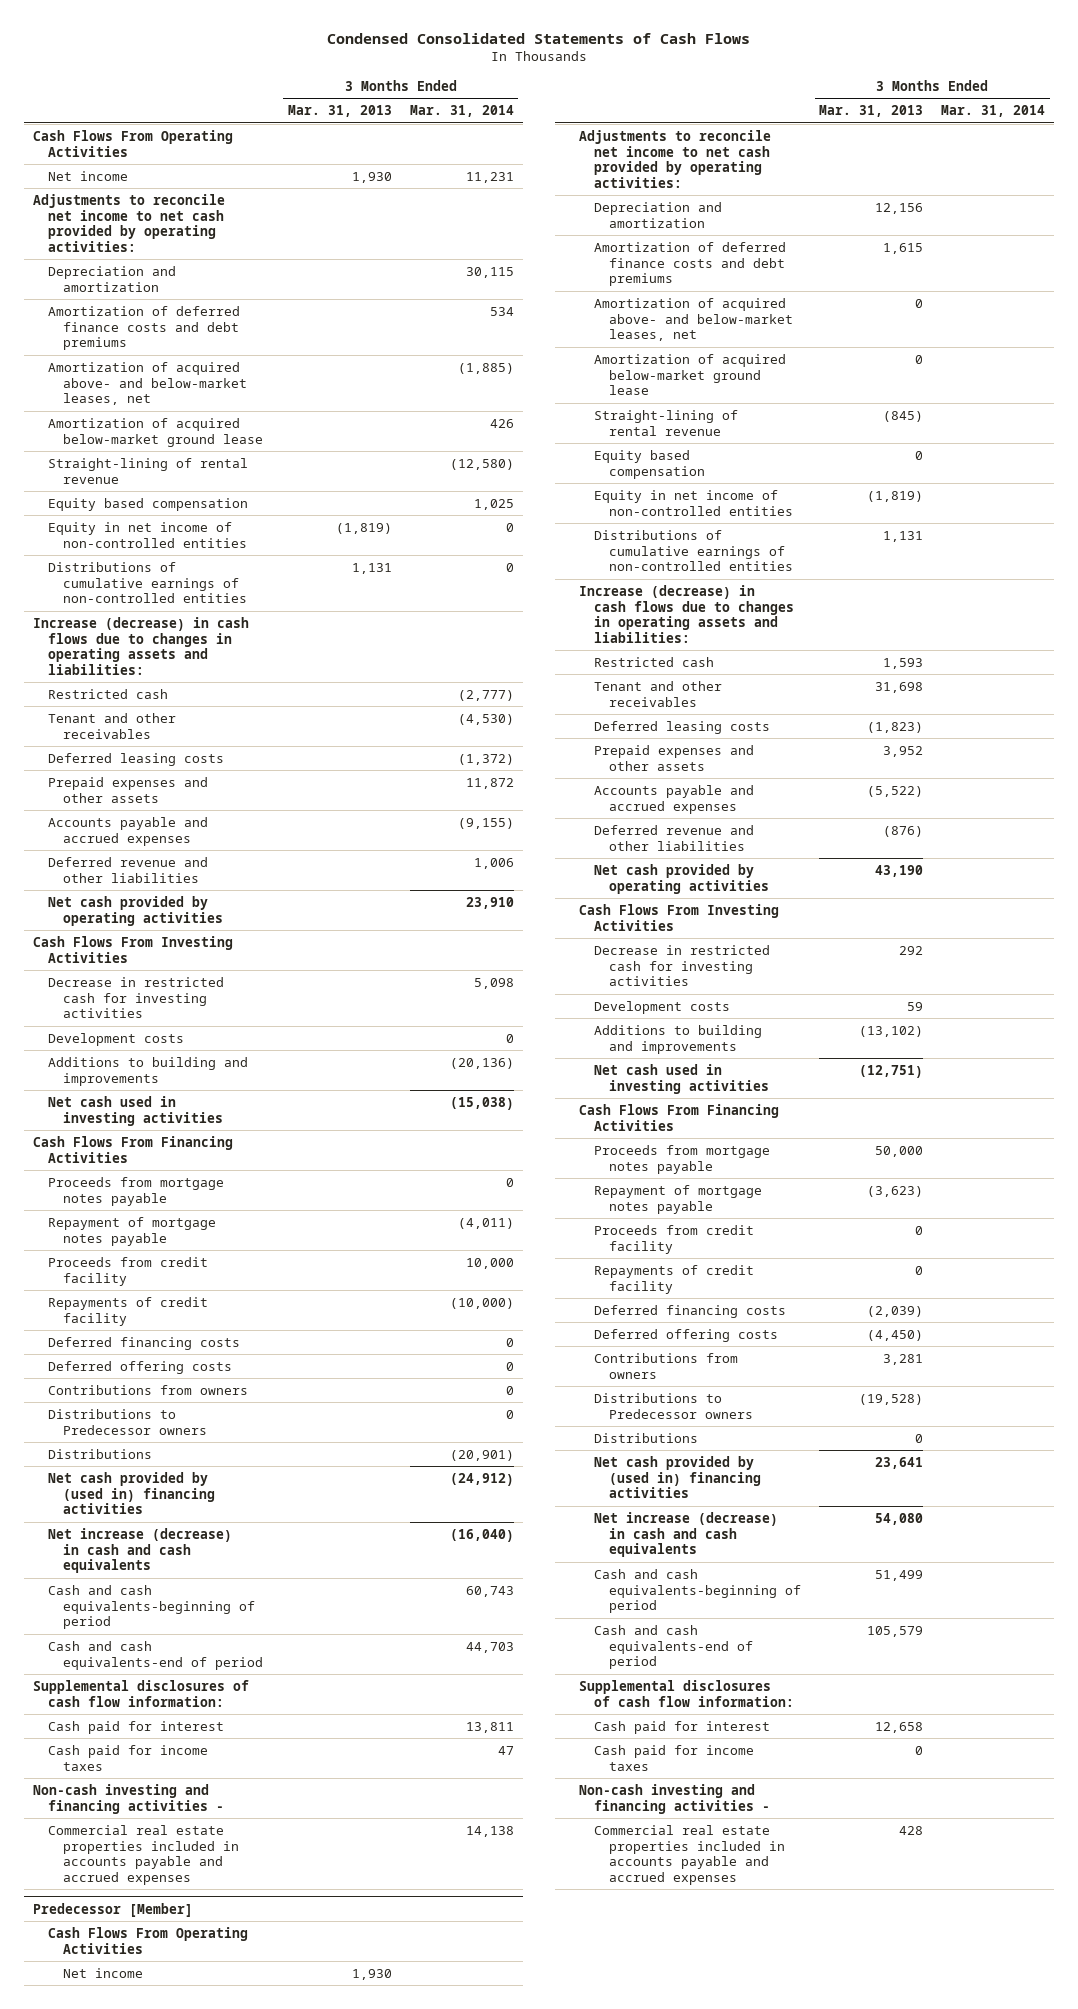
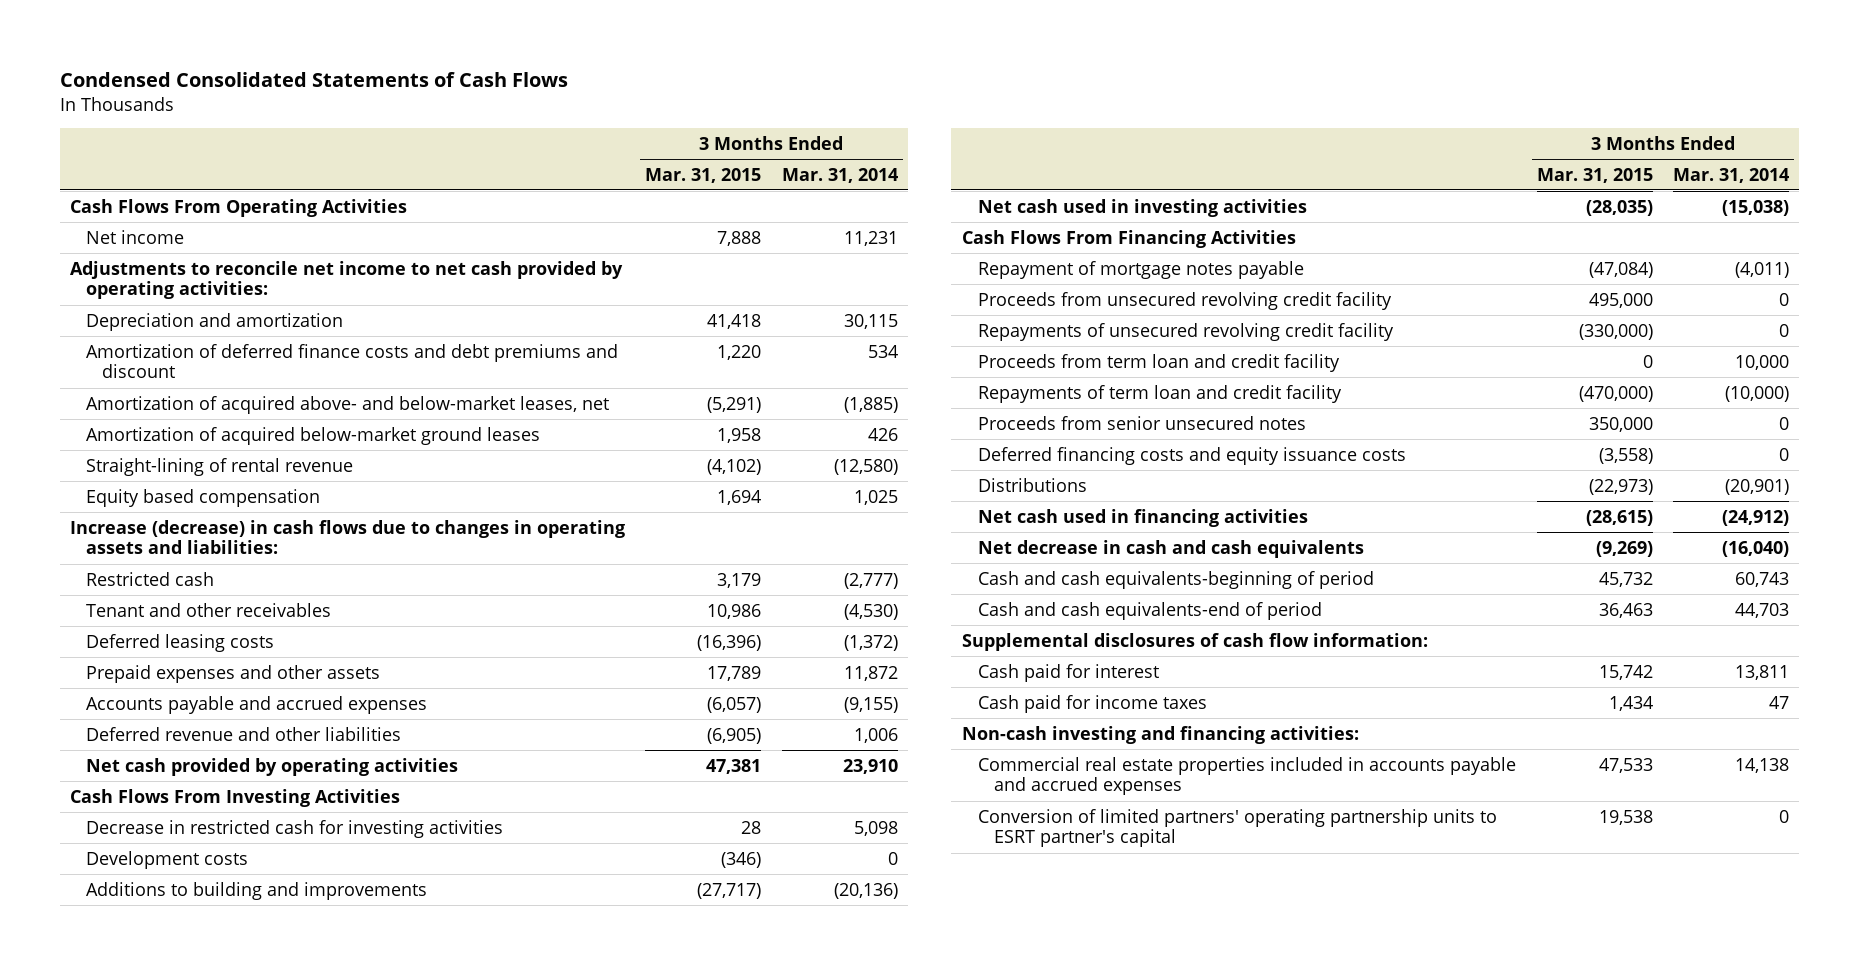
[287,105,392,118] Mar. 31, 2013 -> none
none -> [645,167,762,183] Mar. 31, 2015
[47,305,240,351] Amortization of deferred finance costs and debt premiums -> [86,343,619,379] Amortization of deferred finance costs and debt premiums and discount
[47,417,263,447] Amortization of acquired below-market ground lease -> [86,426,541,445] Amortization of acquired below-market ground leases
[47,521,247,548] Equity in net income of non-controlled entities -> none
[47,561,247,604] Distributions of cumulative earnings of non-controlled entities -> none
[47,1176,224,1206] Proceeds from mortgage notes payable -> none
[47,1360,232,1374] Deferred offering costs -> none
[47,1384,248,1395] Contributions from owners -> none
[47,1408,207,1435] Distributions to Predecessor owners -> none
none -> [977,291,1392,310] Proceeds from unsecured revolving credit facility
none -> [977,322,1394,341] Repayments of unsecured revolving credit facility
[47,1256,208,1286] Proceeds from credit facility -> [977,353,1340,372] Proceeds from term loan and credit facility
[47,1296,208,1326] Repayments of credit facility -> [977,384,1342,403] Repayments of term loan and credit facility
none -> [977,415,1306,430] Proceeds from senior unsecured notes
[47,1336,240,1350] Deferred financing costs -> [977,446,1406,465] Deferred financing costs and equity issuance costs
[47,1471,215,1515] Net cash provided by (used in) financing activities -> [977,508,1308,527] Net cash used in financing activities
[47,1527,232,1574] Net increase (decrease) in cash and cash equivalents -> [977,539,1364,558] Net decrease in cash and cash equivalents
[32,1783,224,1814] Non-cash investing and financing activities - -> [961,725,1359,744] Non-cash investing and financing activities:
[32,1902,193,1917] Predecessor [Member] -> none
[47,1926,248,1954] Cash Flows From Operating Activities -> none
[62,1967,143,1978] Net income -> none
[579,129,772,188] Adjustments to reconcile net income to net cash provided by operating activities: -> none
[594,201,723,228] Depreciation and amortization -> none
[594,241,787,287] Amortization of deferred finance costs and debt premiums -> none
[594,297,794,342] Amortization of acquired above- and below-market leases, net -> none
[594,353,787,396] Amortization of acquired below-market ground lease -> none
[594,409,739,436] Straight-lining of rental revenue -> none
[594,449,706,479] Equity based compensation -> none
[594,489,794,516] Equity in net income of non-controlled entities -> none
[594,529,794,572] Distributions of cumulative earnings of non-controlled entities -> none
[579,584,795,643] Increase (decrease) in cash flows due to changes in operating assets and liabilities: -> none
[594,656,715,667] Restricted cash -> none
[594,680,723,707] Tenant and other receivables -> none
[594,720,771,734] Deferred leasing costs -> none
[594,744,755,771] Prepaid expenses and other assets -> none
[594,784,755,814] Accounts payable and accrued expenses -> none
[594,824,755,851] Deferred revenue and other liabilities -> none
[594,863,770,894] Net cash provided by operating activities -> none
[579,903,780,931] Cash Flows From Investing Activities -> none
[594,944,771,987] Decrease in restricted cash for investing activities -> none
[594,1000,731,1014] Development costs -> none
[594,1024,763,1054] Additions to building and improvements -> none
[594,1063,770,1094] Net cash used in investing activities -> none
[579,1103,780,1131] Cash Flows From Financing Activities -> none
[594,1144,771,1174] Proceeds from mortgage notes payable -> none
[594,1184,763,1214] Repayment of mortgage notes payable -> none
[594,1224,755,1254] Proceeds from credit facility -> none
[594,1264,755,1294] Repayments of credit facility -> none
[594,1304,787,1318] Deferred financing costs -> none
[594,1328,779,1342] Deferred offering costs -> none
[594,1352,739,1379] Contributions from owners -> none
[594,1392,754,1419] Distributions to Predecessor owners -> none
[594,1432,699,1443] Distributions -> none
[594,1455,762,1499] Net cash provided by (used in) financing activities -> none
[594,1511,779,1558] Net increase (decrease) in cash and cash equivalents -> none
[594,1568,802,1614] Cash and cash equivalents-beginning of period -> none
[594,1624,754,1670] Cash and cash equivalents-end of period -> none
[579,1679,795,1707] Supplemental disclosures of cash flow information: -> none
[594,1720,771,1734] Cash paid for interest -> none
[594,1744,755,1771] Cash paid for income taxes -> none
[579,1783,771,1814] Non-cash investing and financing activities - -> none
[594,1824,786,1885] Commercial real estate properties included in accounts payable and accrued expenses -> none
none -> [977,808,1497,848] Conversion of limited partners' operating partnership units to ESRT partner's capital

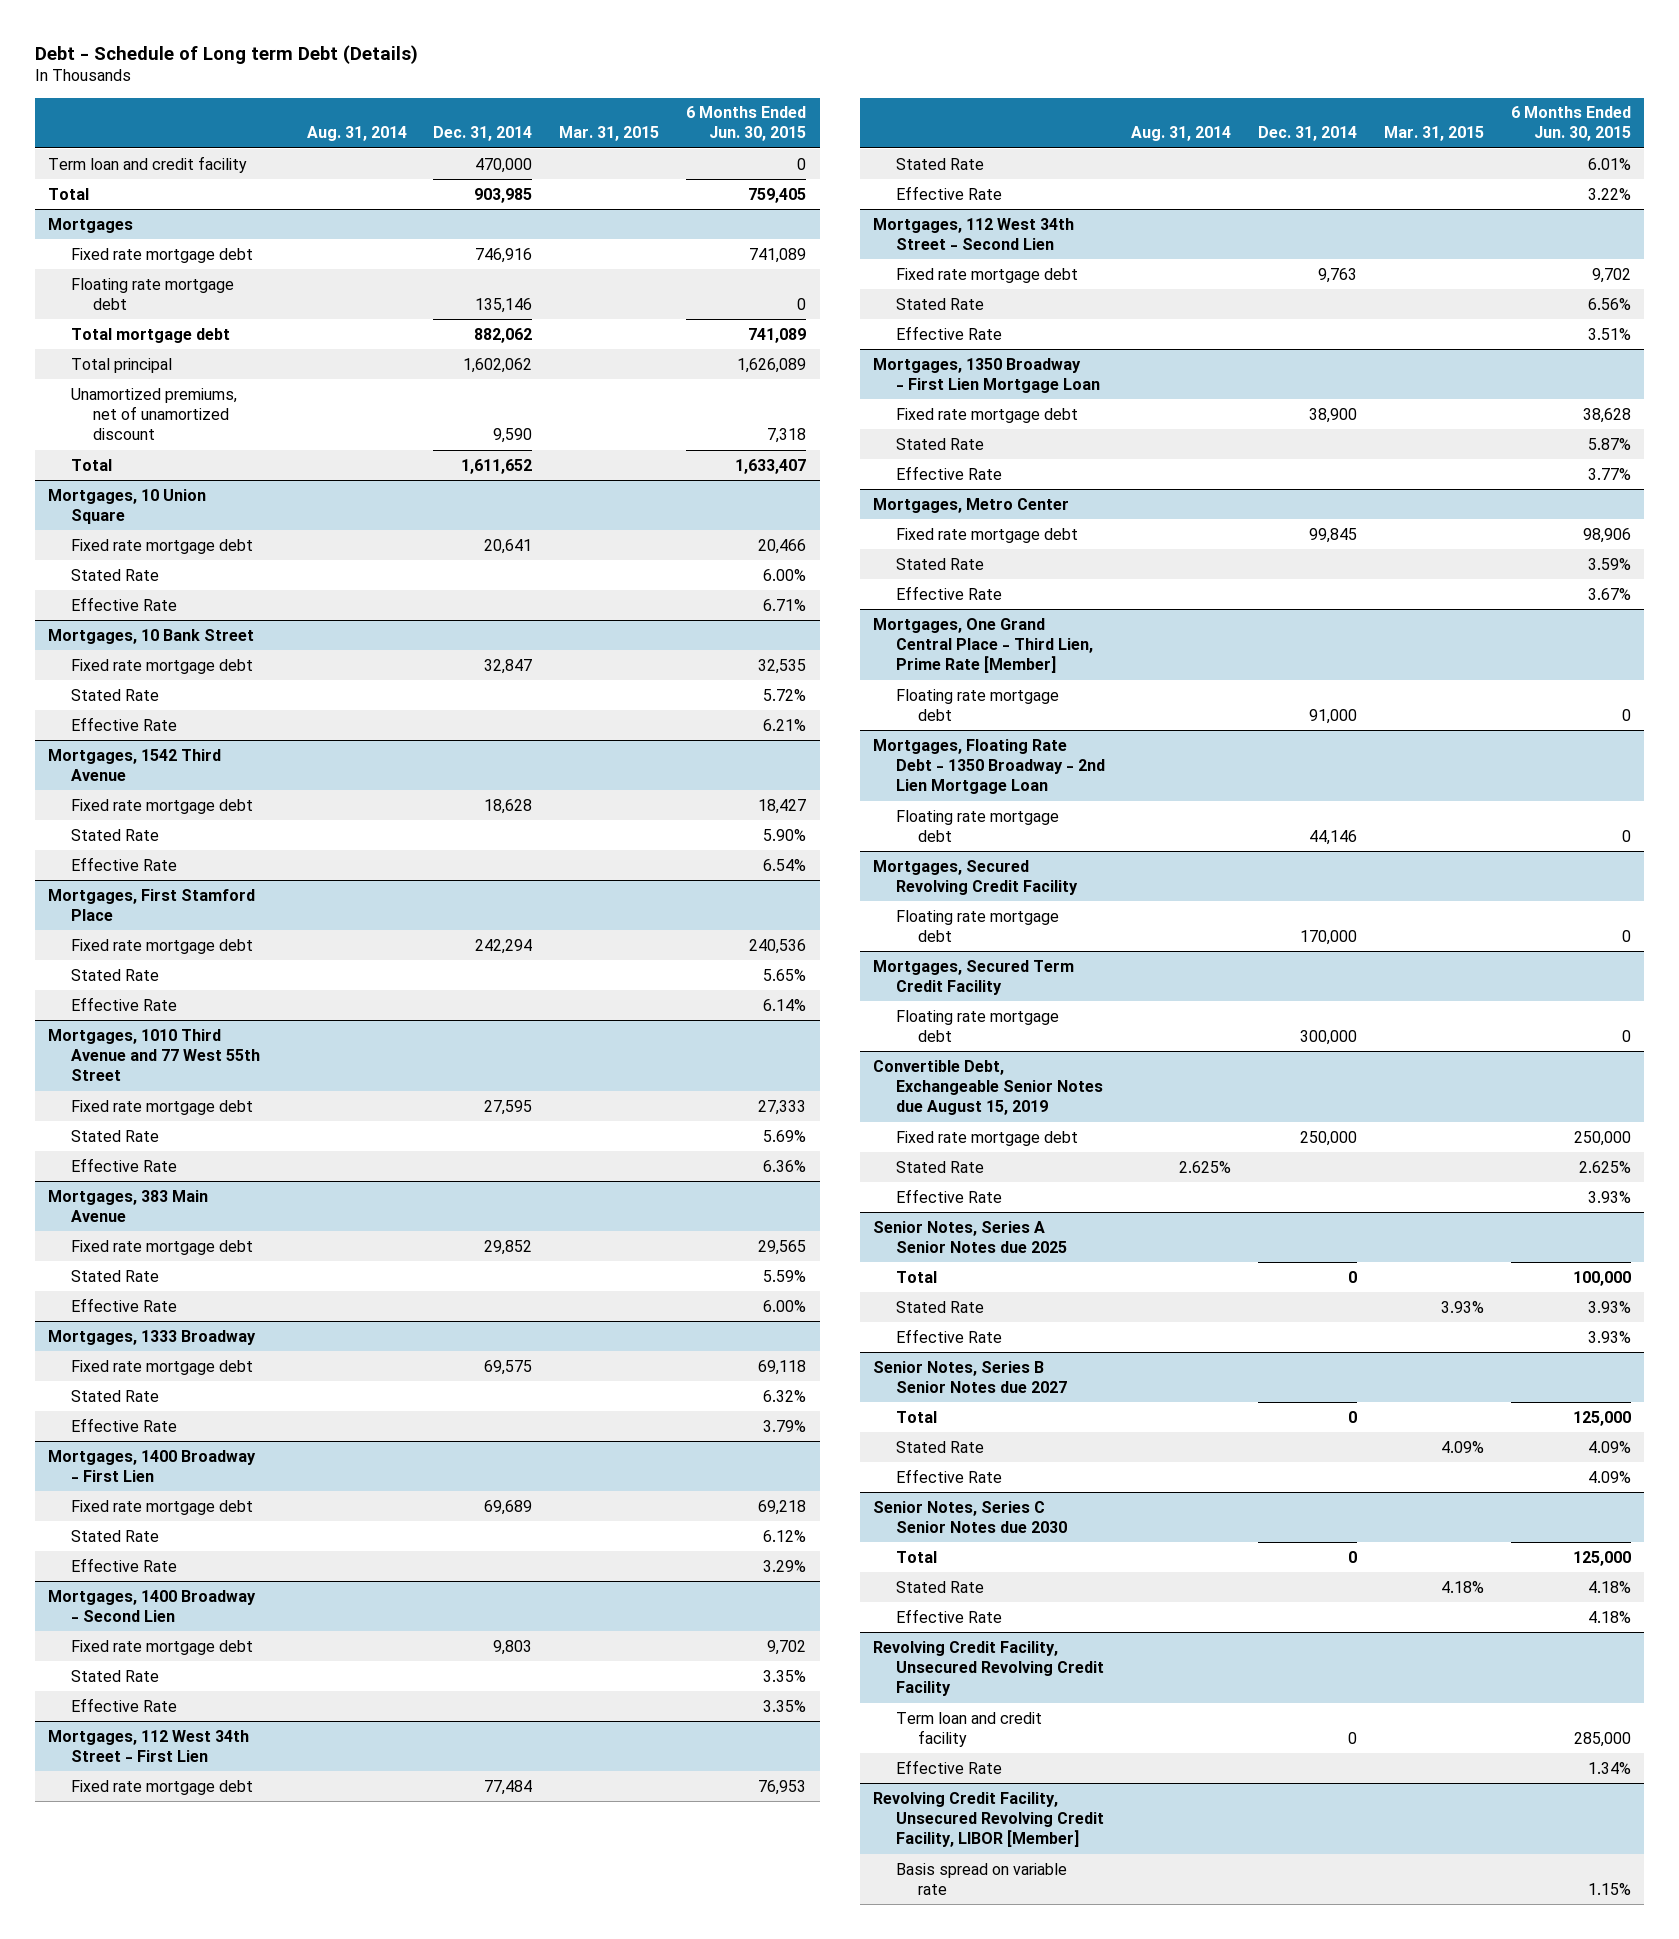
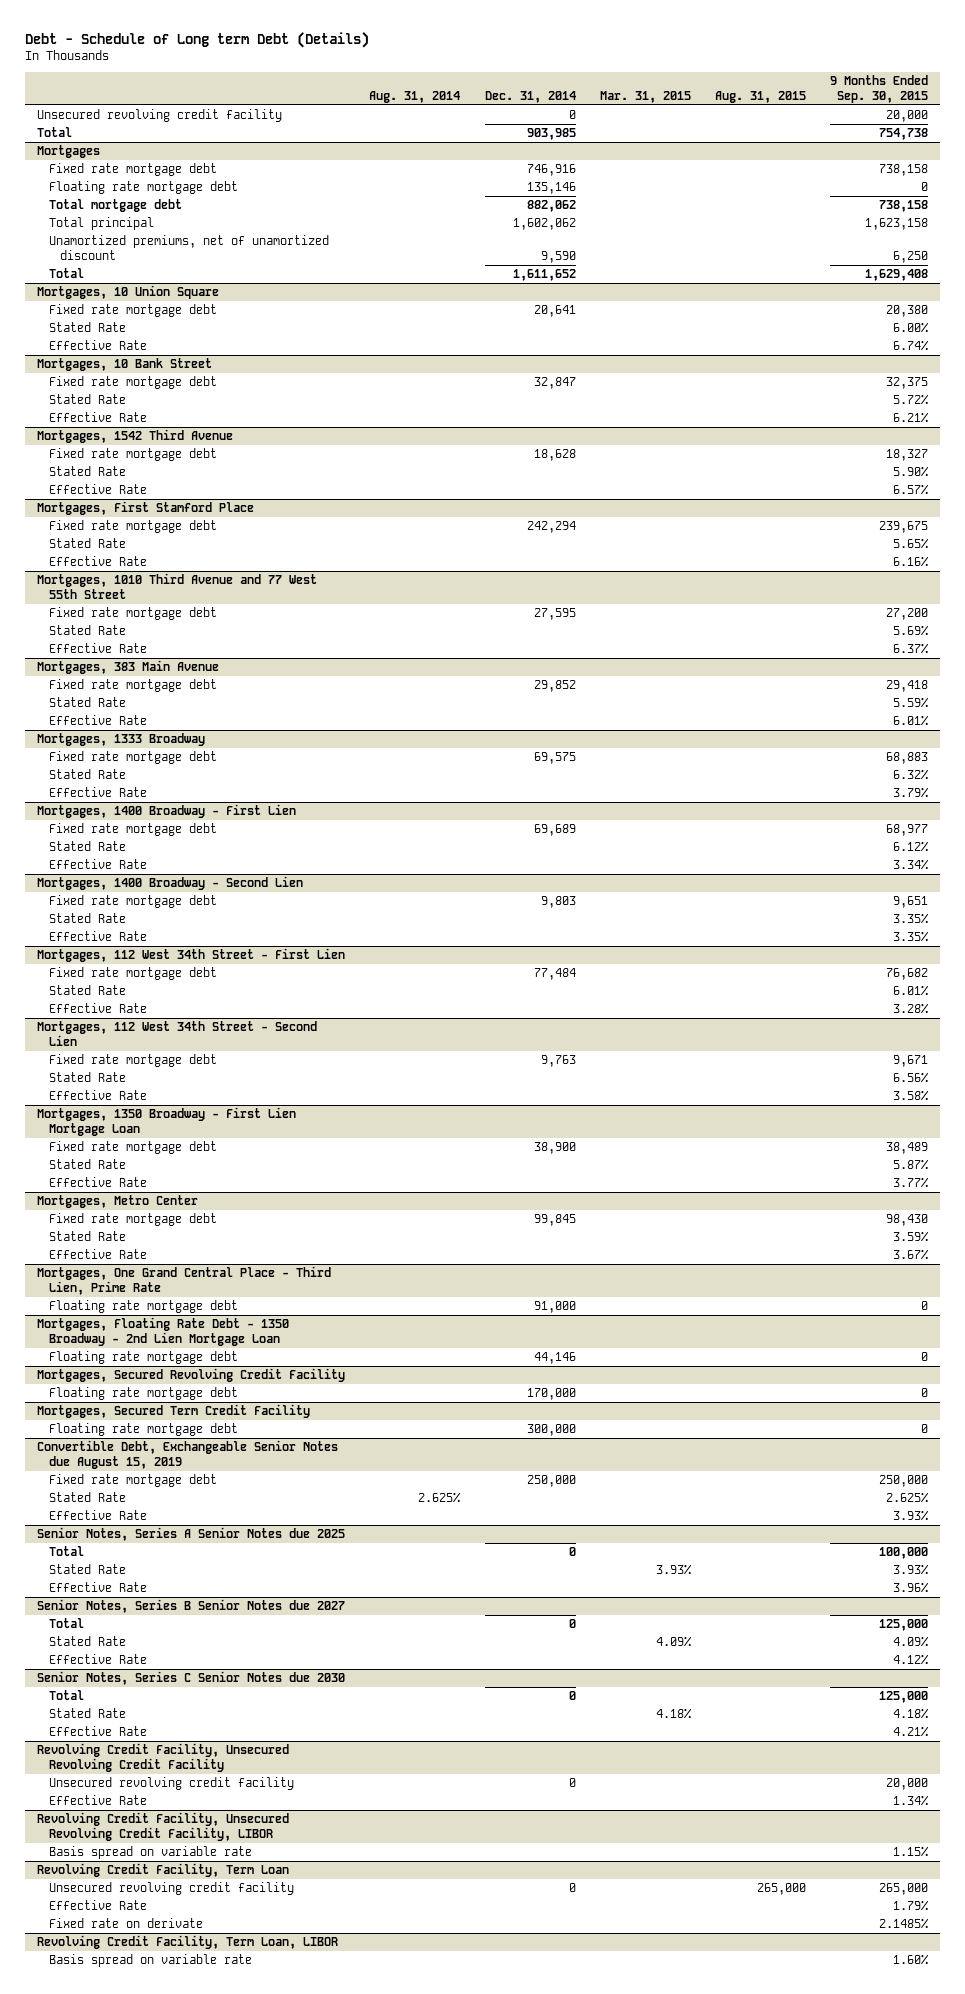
[686,106,807,142] 6 Months Ended Jun. 30, 2015 -> none
none -> [715,91,807,104] Aug. 31, 2015
none -> [830,75,929,104] 9 Months Ended Sep. 30, 2015
[48,155,248,173] Term loan and credit facility -> [37,109,283,123] Unsecured revolving credit facility
[475,157,533,173] 470,000 -> [568,110,576,120] 0
[873,617,1093,674] Mortgages, One Grand Central Place - Third Lien, Prime Rate [Member] -> [37,1266,332,1296] Mortgages, One Grand Central Place - Third Lien, Prime Rate
[895,1711,1042,1747] Term loan and credit facility -> [48,1777,294,1791] Unsecured revolving credit facility
[873,1791,1104,1848] Revolving Credit Facility, Unsecured Revolving Credit Facility, LIBOR [Member] -> [37,1812,290,1842] Revolving Credit Facility, Unsecured Revolving Credit Facility, LIBOR
none -> [37,1863,290,1878] Revolving Credit Facility, Term Loan
none -> [48,1882,294,1896] Unsecured revolving credit facility
none -> [48,1900,147,1911] Effective Rate
none -> [48,1918,203,1929] Fixed rate on derivate
none -> [37,1935,339,1950] Revolving Credit Facility, Term Loan, LIBOR
none -> [48,1954,252,1968] Basis spread on variable rate

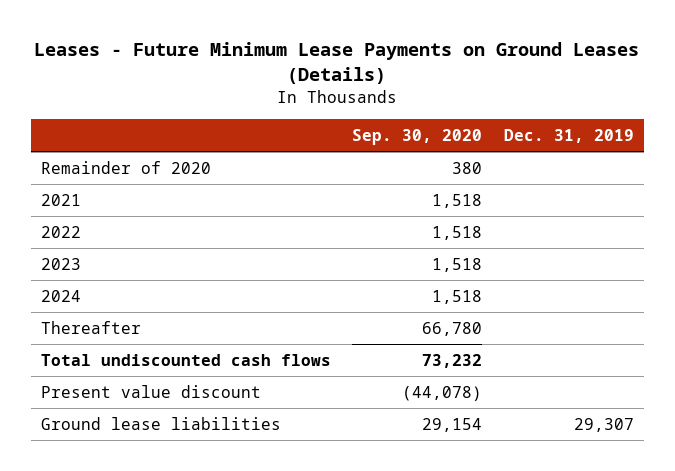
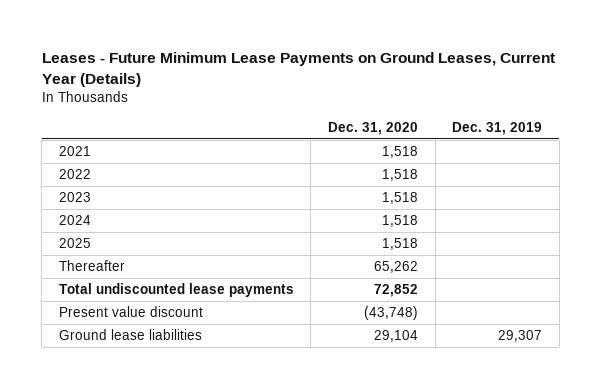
[34,41,640,84] Leases - Future Minimum Lease Payments on Ground Leases (Details) -> [41,51,555,87] Leases - Future Minimum Lease Payments on Ground Leases, Current Year (Details)
[352,128,483,145] Sep. 30, 2020 -> none
none -> [328,121,419,135] Dec. 31, 2020
[41,160,212,174] Remainder of 2020 -> none
none -> [58,238,91,249] 2025
[41,353,332,366] Total undiscounted cash flows -> [58,283,294,298] Total undiscounted lease payments

